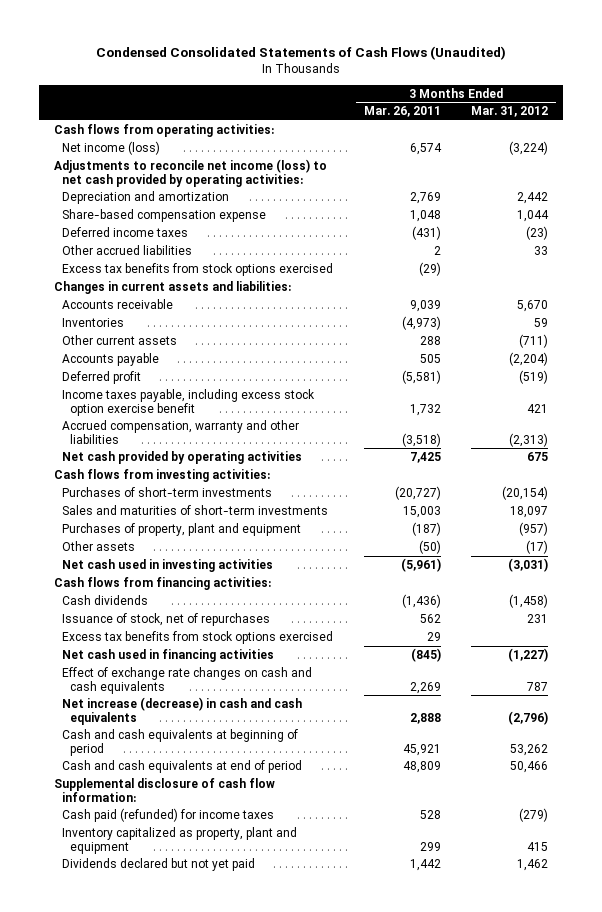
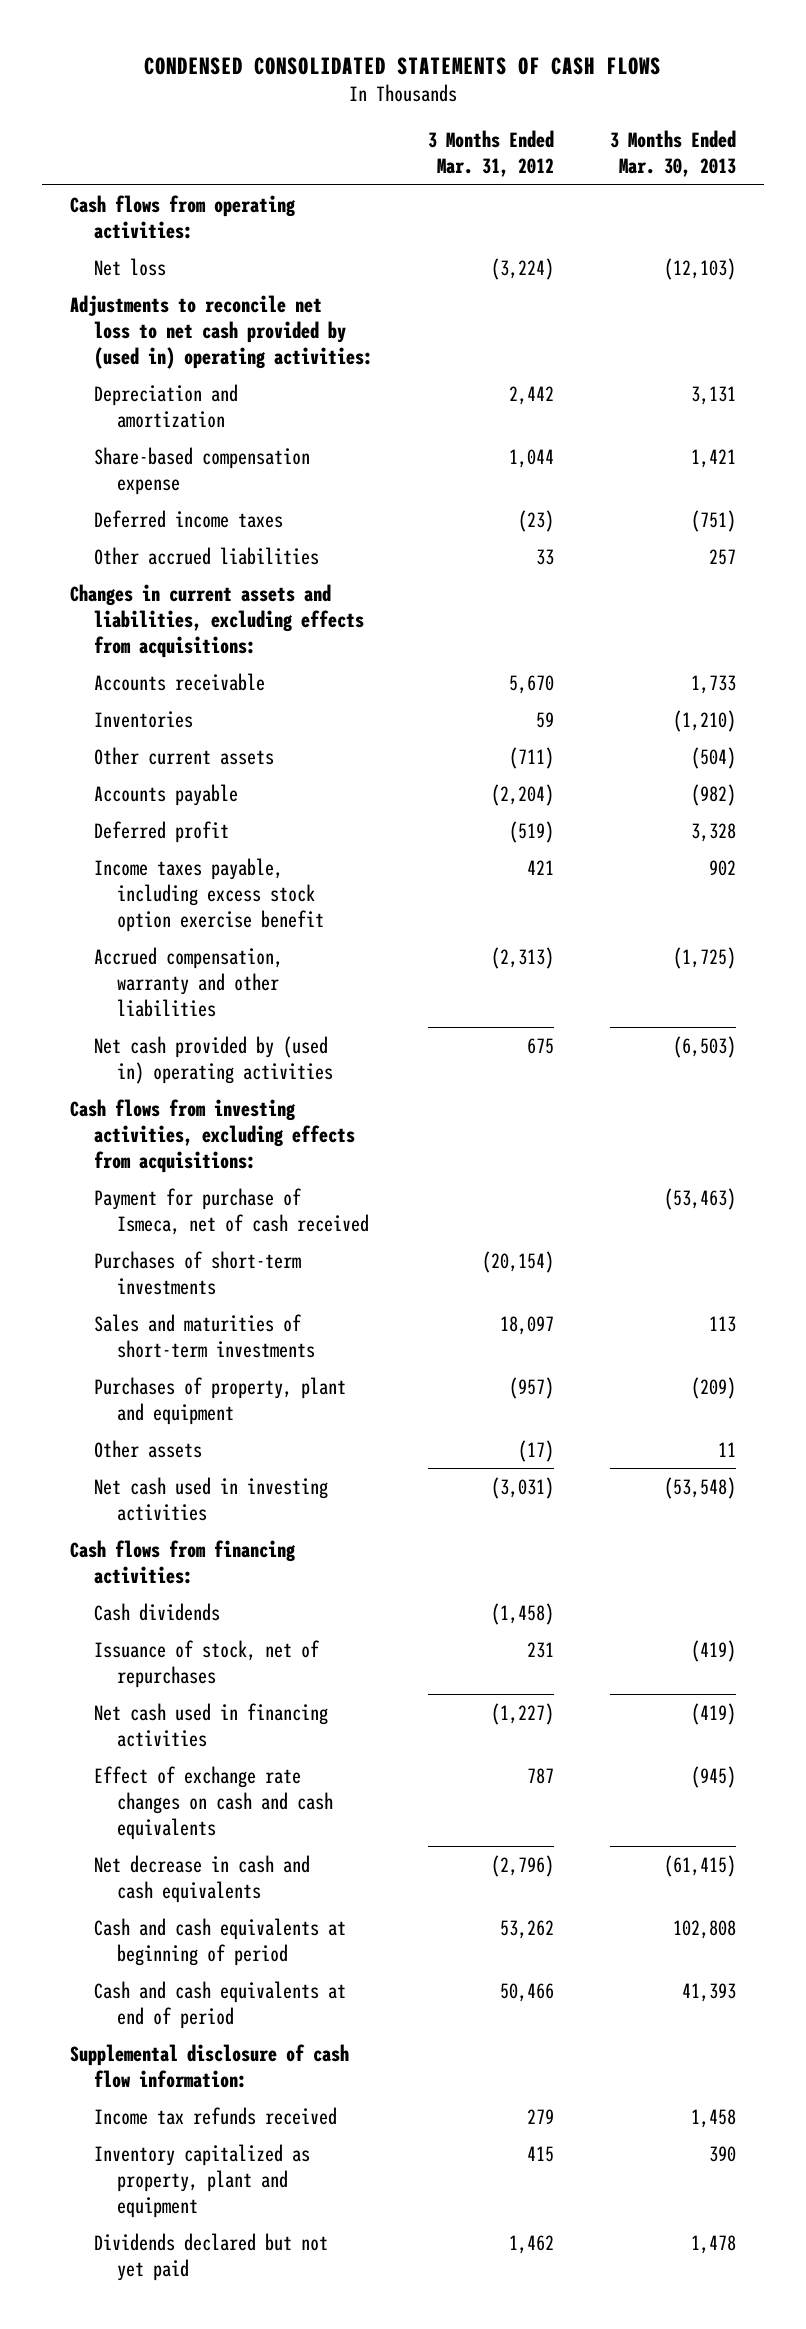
[95,45,506,60] Condensed Consolidated Statements of Cash Flows (Unaudited) -> [144,56,662,75] CONDENSED CONSOLIDATED STATEMENTS OF CASH FLOWS
[363,106,441,118] Mar. 26, 2011 -> none
none -> [610,130,737,178] 3 Months Ended Mar. 30, 2013
[62,140,161,155] Net income (loss) -> [93,257,166,276] Net loss
[53,158,327,187] Adjustments to reconcile net income (loss) to net cash provided by operating activities: -> [69,294,373,369] Adjustments to reconcile net loss to net cash provided by (used in) operating activities:
[62,262,334,276] Excess tax benefits from stock options exercised -> none
[53,280,291,294] Changes in current assets and liabilities: -> [69,583,364,658] Changes in current assets and liabilities, excluding effects from acquisitions:
[62,450,303,464] Net cash provided by operating activities -> [93,1035,334,1084] Net cash provided by (used in) operating activities
[53,468,270,482] Cash flows from investing activities: -> [69,1098,355,1173] Cash flows from investing activities, excluding effects from acquisitions:
none -> [93,1187,370,1235] Payment for purchase of Ismeca, net of cash received
[62,630,334,644] Excess tax benefits from stock options exercised -> none
[62,696,303,725] Net increase (decrease) in cash and cash equivalents -> [93,1854,310,1903] Net decrease in cash and cash equivalents
[62,807,275,822] Cash paid (refunded) for income taxes -> [93,2106,337,2125] Income tax refunds received
[519,807,549,822] (279) -> [527,2108,555,2124] 279

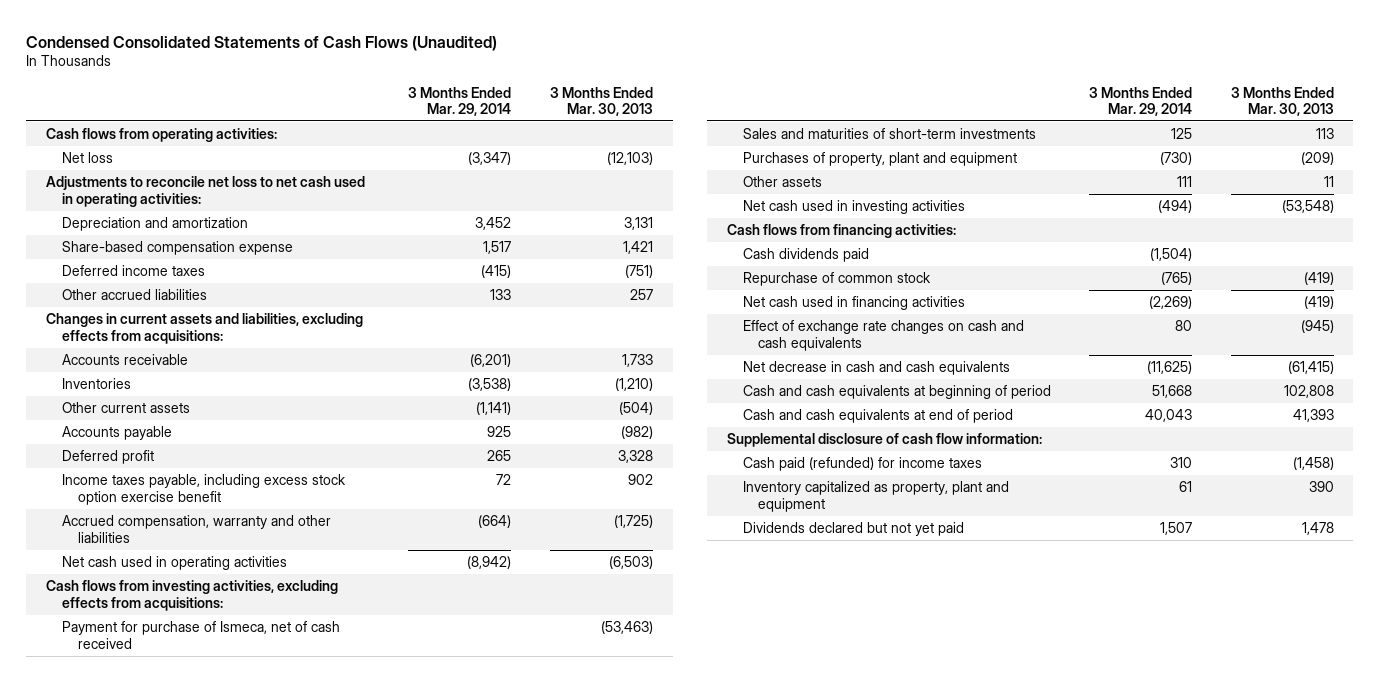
[144,56,662,75] CONDENSED CONSOLIDATED STATEMENTS OF CASH FLOWS -> [26,35,498,51] Condensed Consolidated Statements of Cash Flows (Unaudited)
[428,130,555,178] 3 Months Ended Mar. 31, 2012 -> none
none -> [408,86,512,116] 3 Months Ended Mar. 29, 2014
[69,294,373,369] Adjustments to reconcile net loss to net cash provided by (used in) operating activities: -> [45,176,365,207] Adjustments to reconcile net loss to net cash used in operating activities:
[93,1035,334,1084] Net cash provided by (used in) operating activities -> [61,556,287,571] Net cash used in operating activities
[93,1250,301,1295] Purchases of short-term investments -> none
[93,1602,220,1621] Cash dividends -> [742,248,869,263] Cash dividends paid
[93,1639,320,1688] Issuance of stock, net of repurchases -> [742,272,931,287] Repurchase of common stock
[93,2106,337,2125] Income tax refunds received -> none
none -> [742,457,982,472] Cash paid (refunded) for income taxes

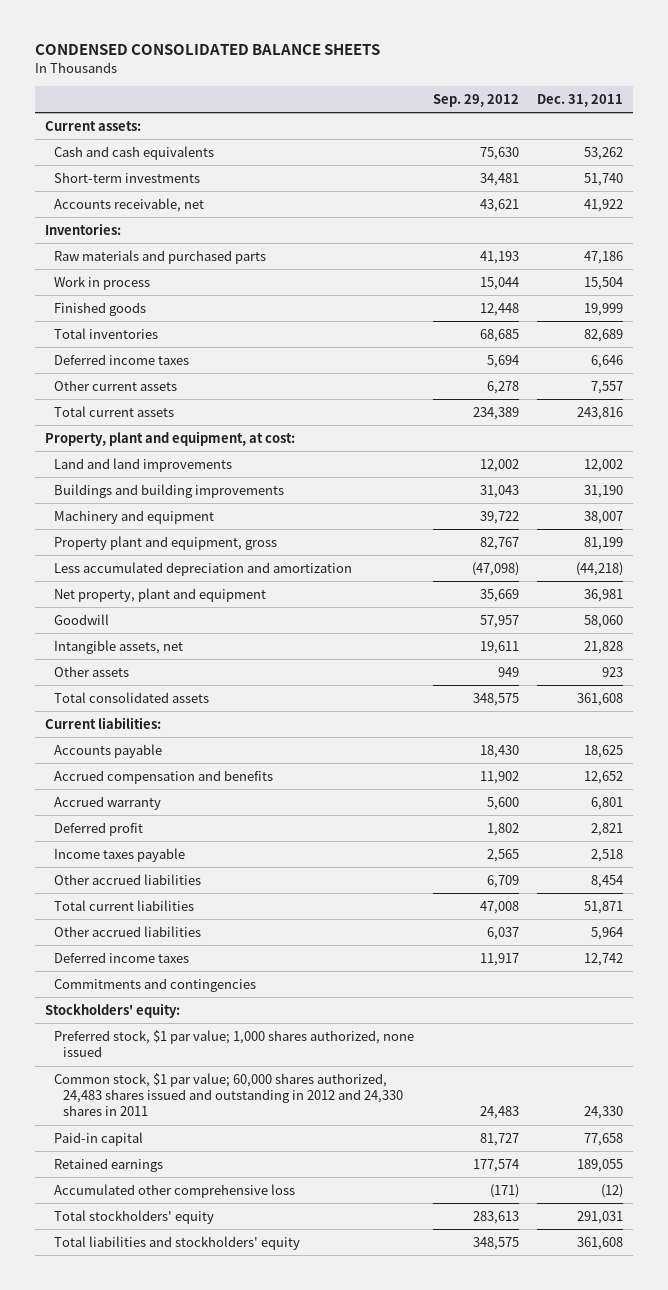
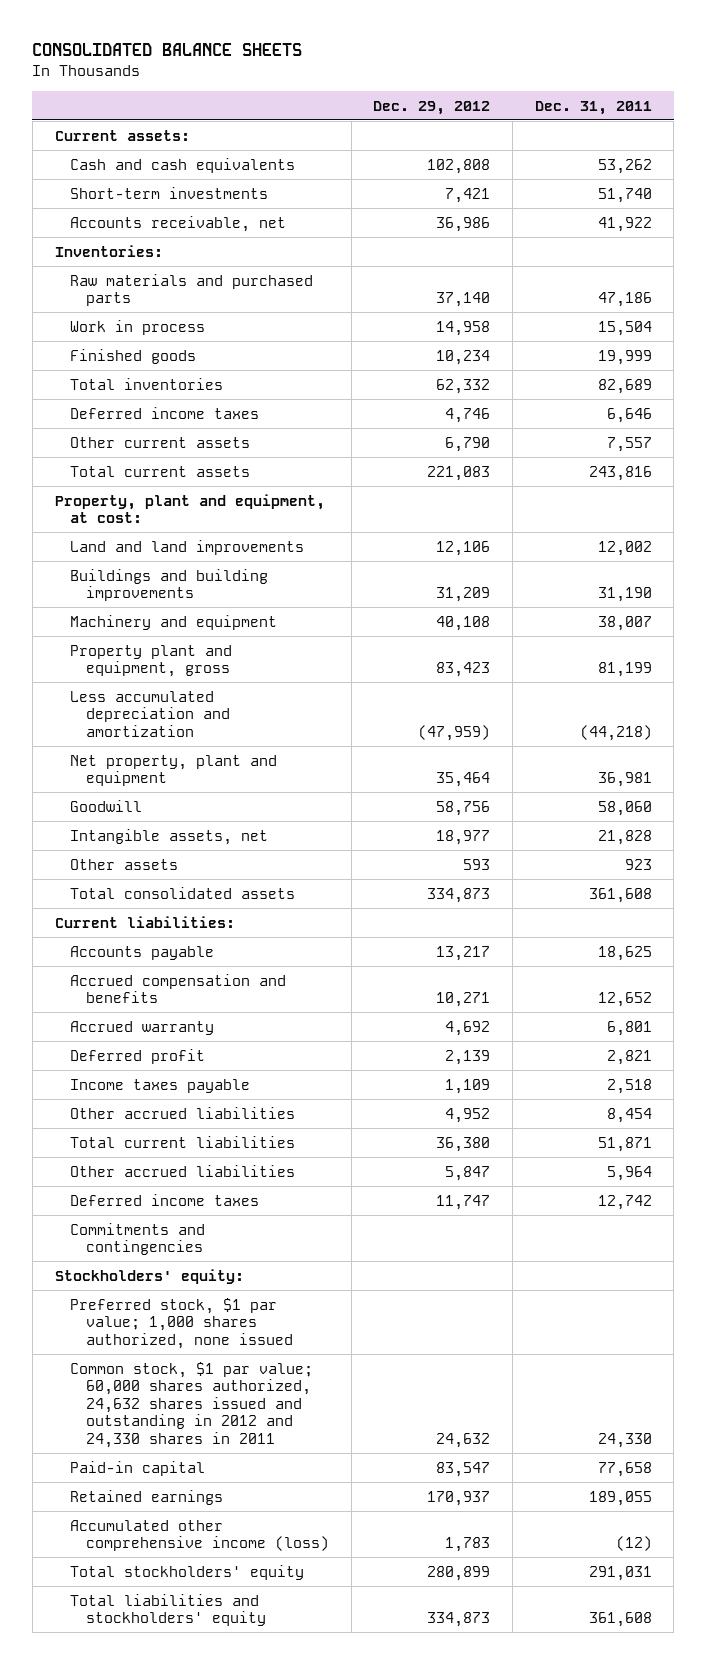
[35,44,381,56] CONDENSED CONSOLIDATED BALANCE SHEETS -> [32,42,303,56] CONSOLIDATED BALANCE SHEETS
[432,93,519,107] Sep. 29, 2012 -> none
none -> [373,100,491,115] Dec. 29, 2012
[53,1072,403,1117] Common stock, $1 par value; 60,000 shares authorized, 24,483 shares issued and outstanding in 2012 and 24,330 shares in 2011 -> [70,1361,314,1448] Common stock, $1 par value; 60,000 shares authorized, 24,632 shares issued and outstanding in 2012 and 24,330 shares in 2011
[53,1183,295,1198] Accumulated other comprehensive loss -> [70,1519,329,1552] Accumulated other comprehensive income (loss)

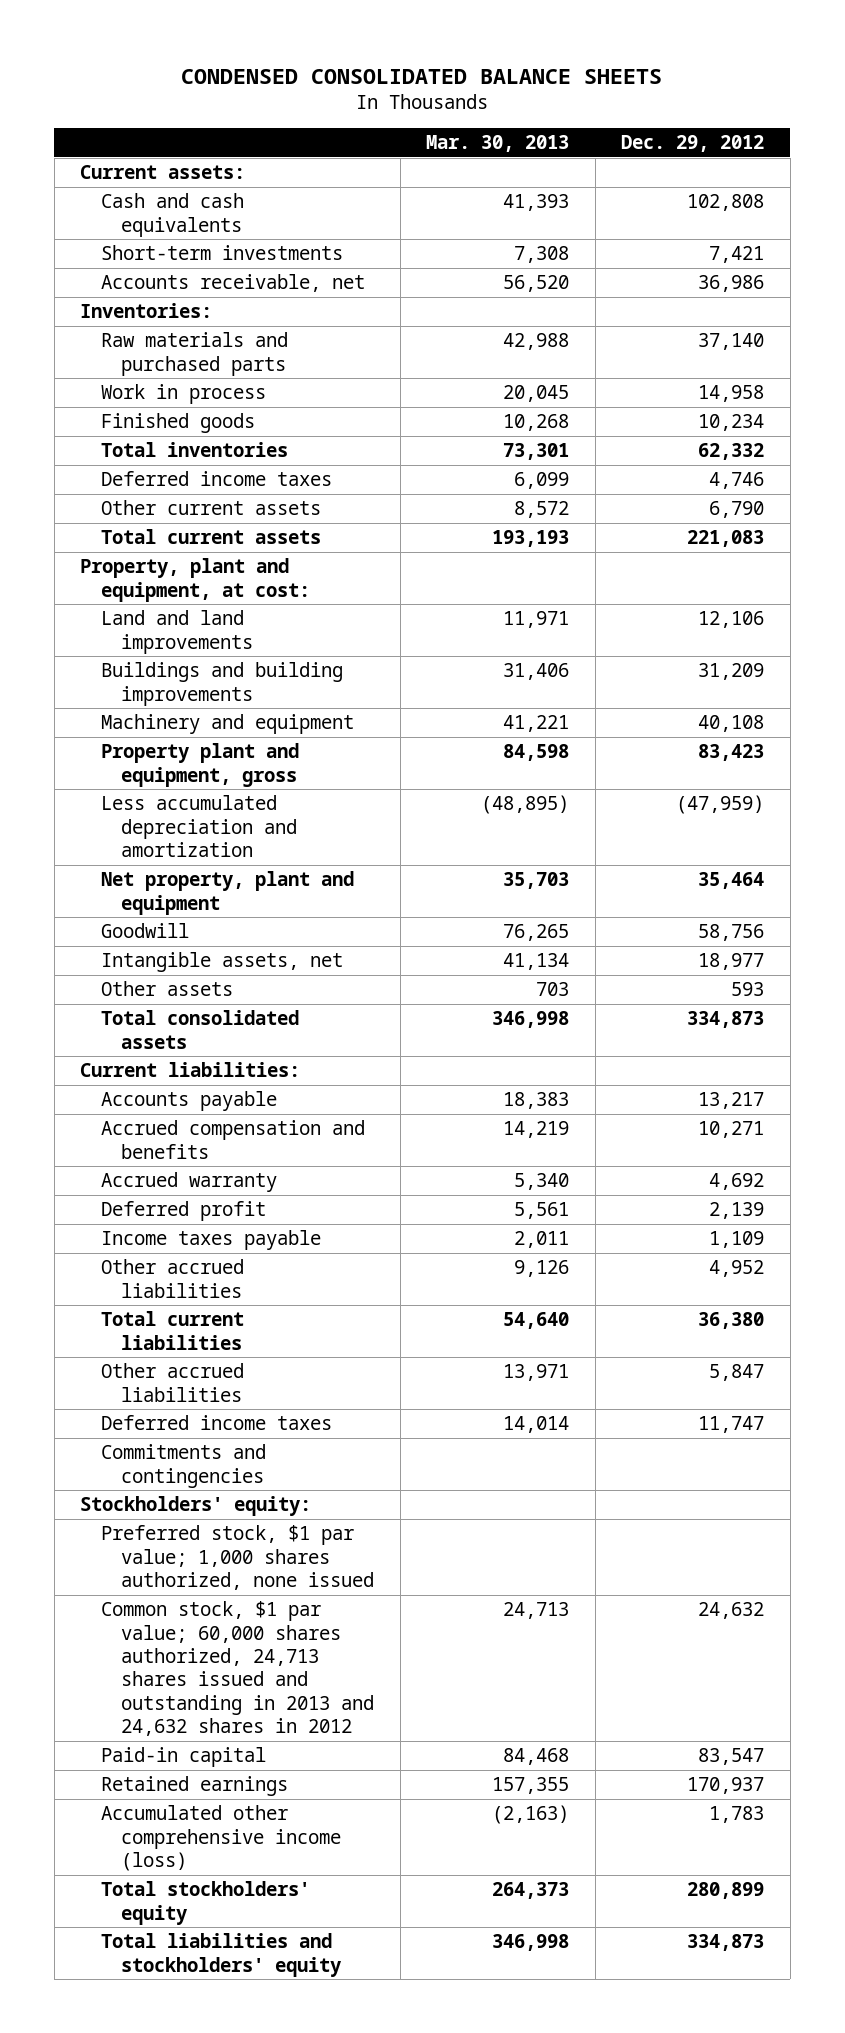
[32,42,303,56] CONSOLIDATED BALANCE SHEETS -> [181,68,663,84] CONDENSED CONSOLIDATED BALANCE SHEETS
[534,100,652,115] Dec. 31, 2011 -> none
none -> [426,134,570,152] Mar. 30, 2013
[70,1361,314,1448] Common stock, $1 par value; 60,000 shares authorized, 24,632 shares issued and outstanding in 2012 and 24,330 shares in 2011 -> [100,1601,375,1737] Common stock, $1 par value; 60,000 shares authorized, 24,713 shares issued and outstanding in 2013 and 24,632 shares in 2012

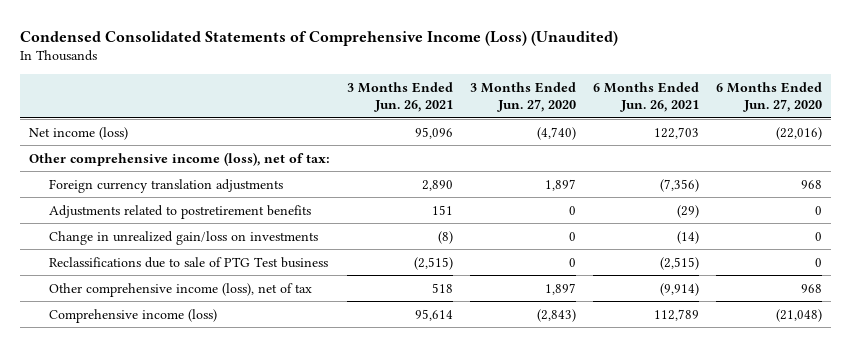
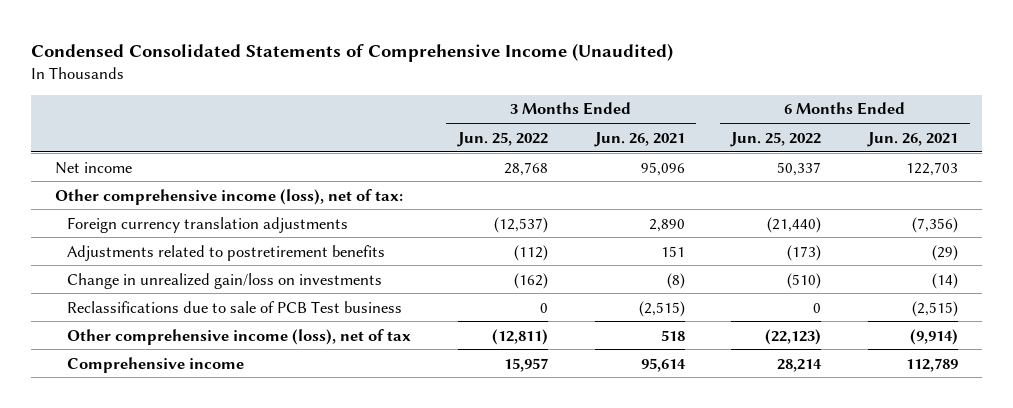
[20,30,619,46] Condensed Consolidated Statements of Comprehensive Income (Loss) (Unaudited) -> [31,42,674,62] Condensed Consolidated Statements of Comprehensive Income (Unaudited)
[469,81,576,112] 3 Months Ended Jun. 27, 2020 -> none
[716,81,823,112] 6 Months Ended Jun. 27, 2020 -> none
none -> [456,131,548,147] Jun. 25, 2022
none -> [730,131,822,147] Jun. 25, 2022
[28,126,128,140] Net income (loss) -> [54,161,132,174] Net income
[49,256,329,268] Reclassifications due to sale of PTG Test business -> [67,300,403,313] Reclassifications due to sale of PCB Test business
[49,308,218,323] Comprehensive income (loss) -> [67,356,245,373] Comprehensive income

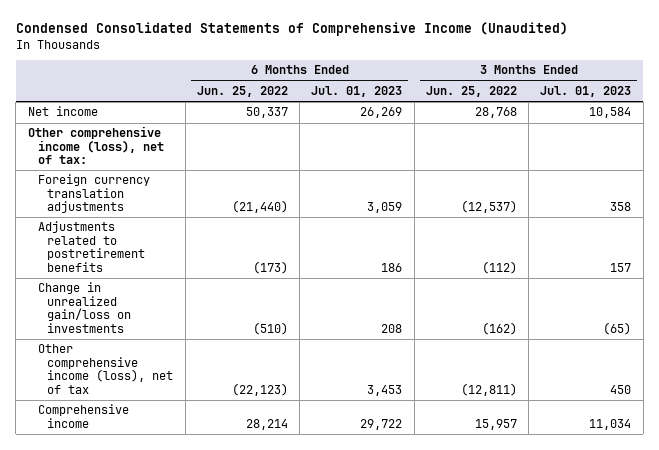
[593,131,685,147] Jun. 26, 2021 -> none
[867,131,959,147] Jun. 26, 2021 -> none
none -> [311,85,403,97] Jul. 01, 2023
none -> [540,85,632,97] Jul. 01, 2023
[67,300,403,313] Reclassifications due to sale of PCB Test business -> none

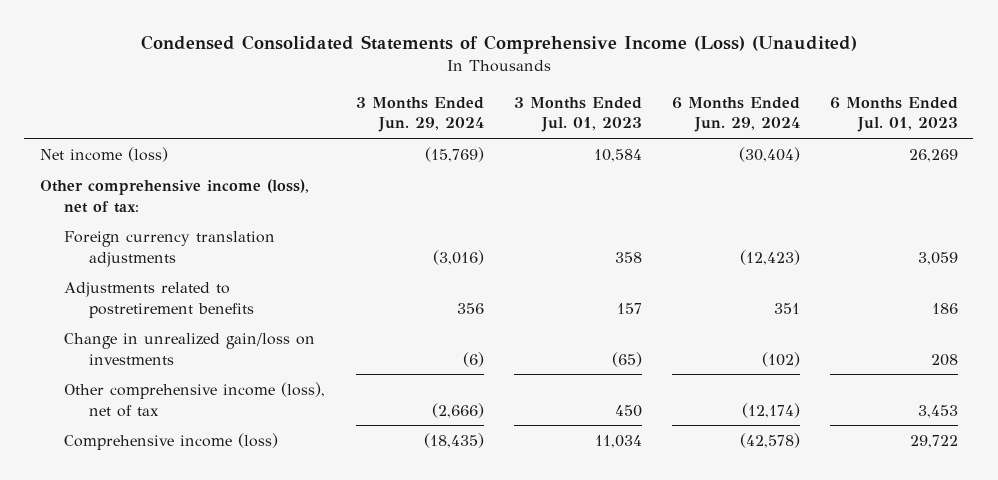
[15,22,568,37] Condensed Consolidated Statements of Comprehensive Income (Unaudited) -> [140,35,857,55] Condensed Consolidated Statements of Comprehensive Income (Loss) (Unaudited)
[196,85,288,97] Jun. 25, 2022 -> none
[425,85,517,97] Jun. 25, 2022 -> none
none -> [355,96,484,133] 3 Months Ended Jun. 29, 2024
none -> [671,96,800,133] 6 Months Ended Jun. 29, 2024
[27,106,98,117] Net income -> [39,146,168,162] Net income (loss)
[37,404,129,428] Comprehensive income -> [64,432,279,450] Comprehensive income (loss)

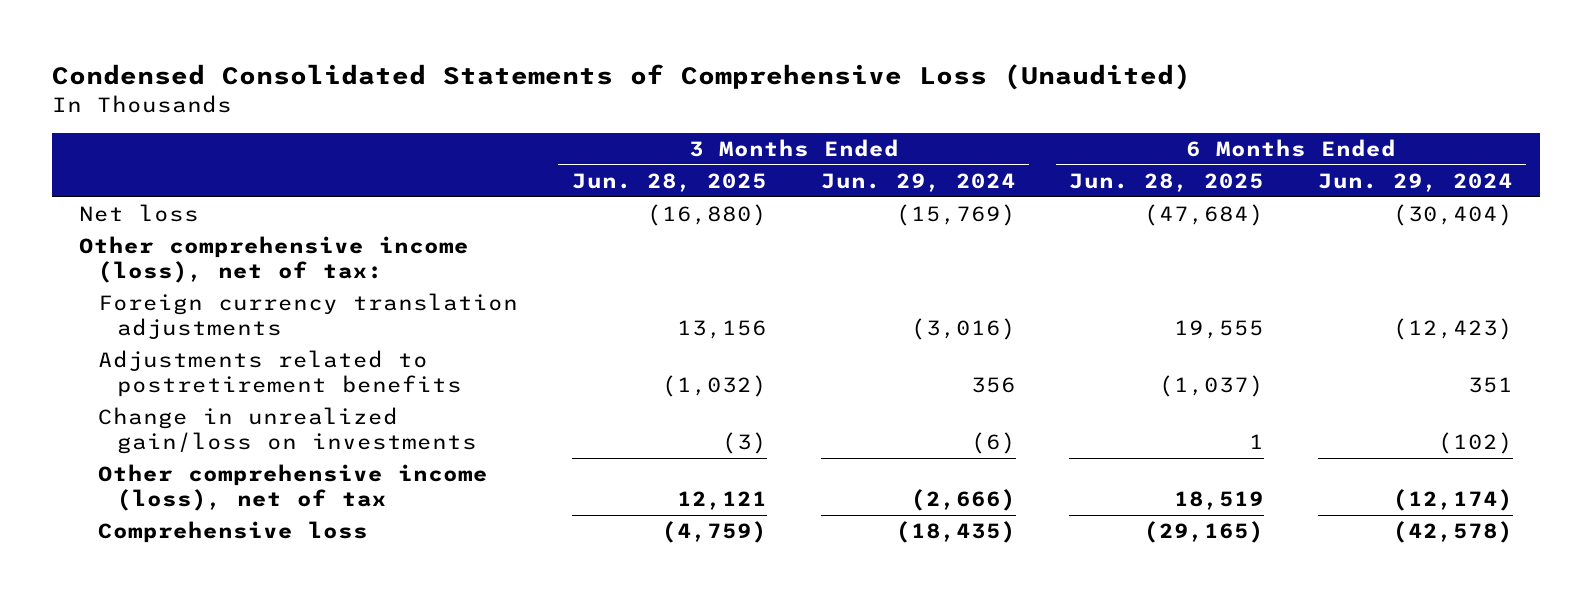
[140,35,857,55] Condensed Consolidated Statements of Comprehensive Income (Loss) (Unaudited) -> [52,64,1192,91] Condensed Consolidated Statements of Comprehensive Loss (Unaudited)
[513,96,642,133] 3 Months Ended Jul. 01, 2023 -> none
[830,96,959,133] 6 Months Ended Jul. 01, 2023 -> none
none -> [571,173,767,193] Jun. 28, 2025
none -> [1069,173,1265,193] Jun. 28, 2025
[39,146,168,162] Net income (loss) -> [79,204,200,223] Net loss
[64,432,279,450] Comprehensive income (loss) -> [98,521,369,544] Comprehensive loss

